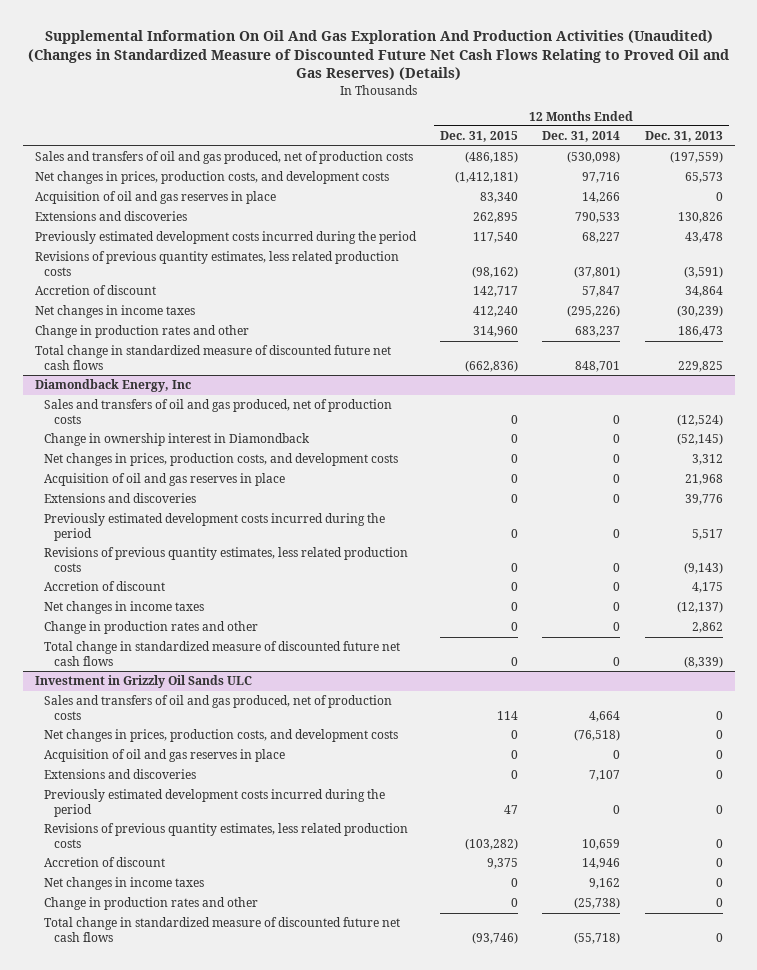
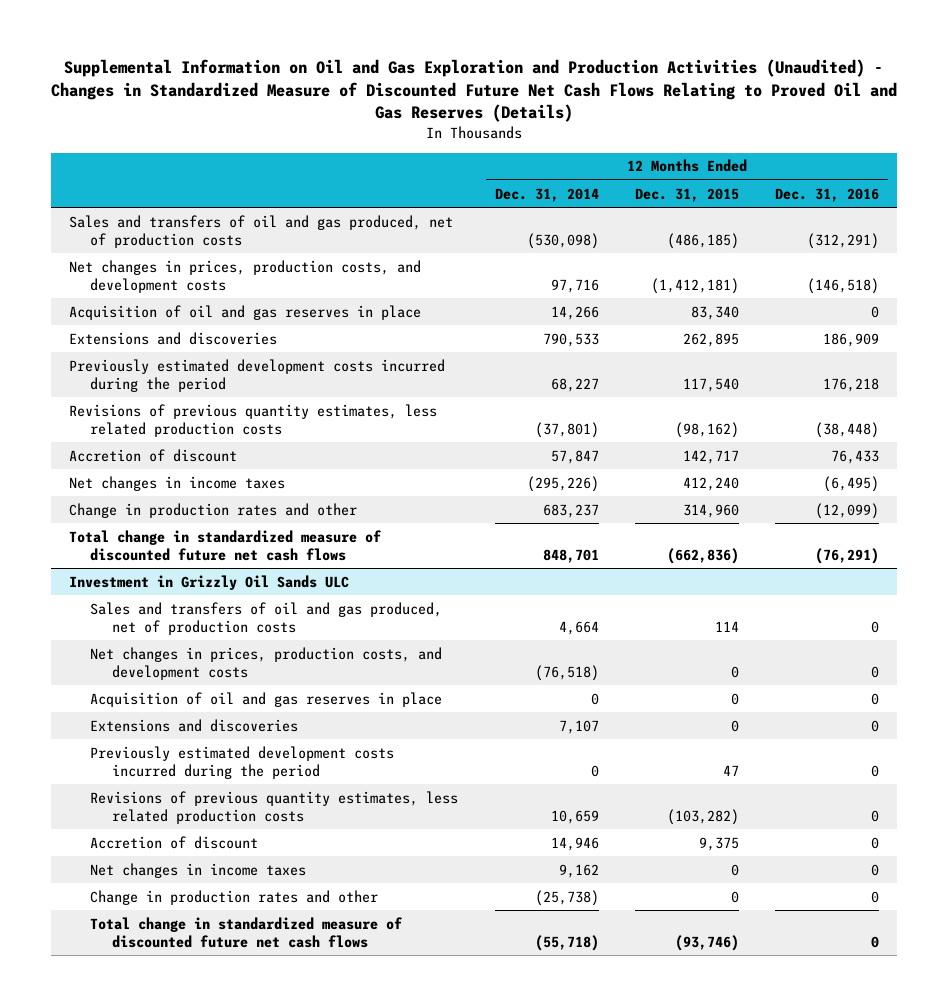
[27,30,729,81] Supplemental Information On Oil And Gas Exploration And Production Activities (Unaudited) (Changes in Standardized Measure of Discounted Future Net Cash Flows Relating to Proved Oil and Gas Reserves) (Details) -> [50,59,897,123] Supplemental Information on Oil and Gas Exploration and Production Activities (Unaudited) - Changes in Standardized Measure of Discounted Future Net Cash Flows Relating to Proved Oil and Gas Reserves (Details)
[644,131,723,143] Dec. 31, 2013 -> none
none -> [774,187,879,202] Dec. 31, 2016
[34,379,191,393] Diamondback Energy, Inc -> none
[44,399,393,424] Sales and transfers of oil and gas produced, net of production costs -> none
[44,433,311,447] Change in ownership interest in Diamondback -> none
[44,453,399,467] Net changes in prices, production costs, and development costs -> none
[44,473,286,487] Acquisition of oil and gas reserves in place -> none
[44,493,197,504] Extensions and discoveries -> none
[44,513,386,541] Previously estimated development costs incurred during the period -> none
[44,547,409,572] Revisions of previous quantity estimates, less related production costs -> none
[44,581,166,592] Accretion of discount -> none
[44,601,205,615] Net changes in income taxes -> none
[44,621,259,635] Change in production rates and other -> none
[44,641,401,666] Total change in standardized measure of discounted future net cash flows -> none

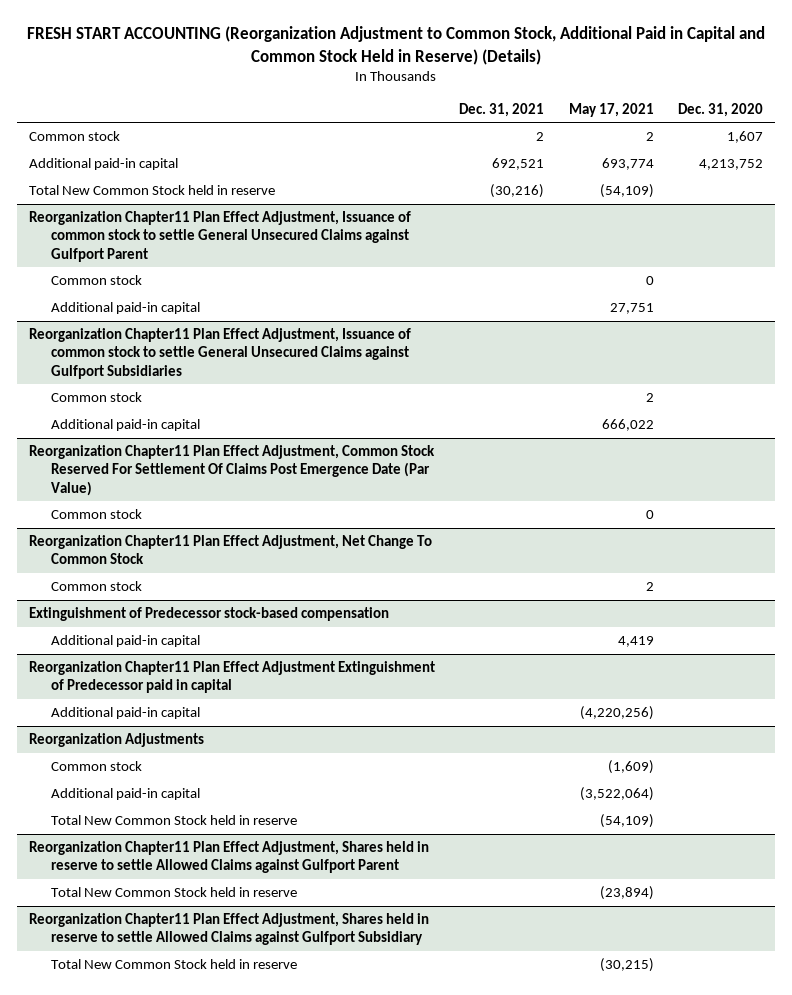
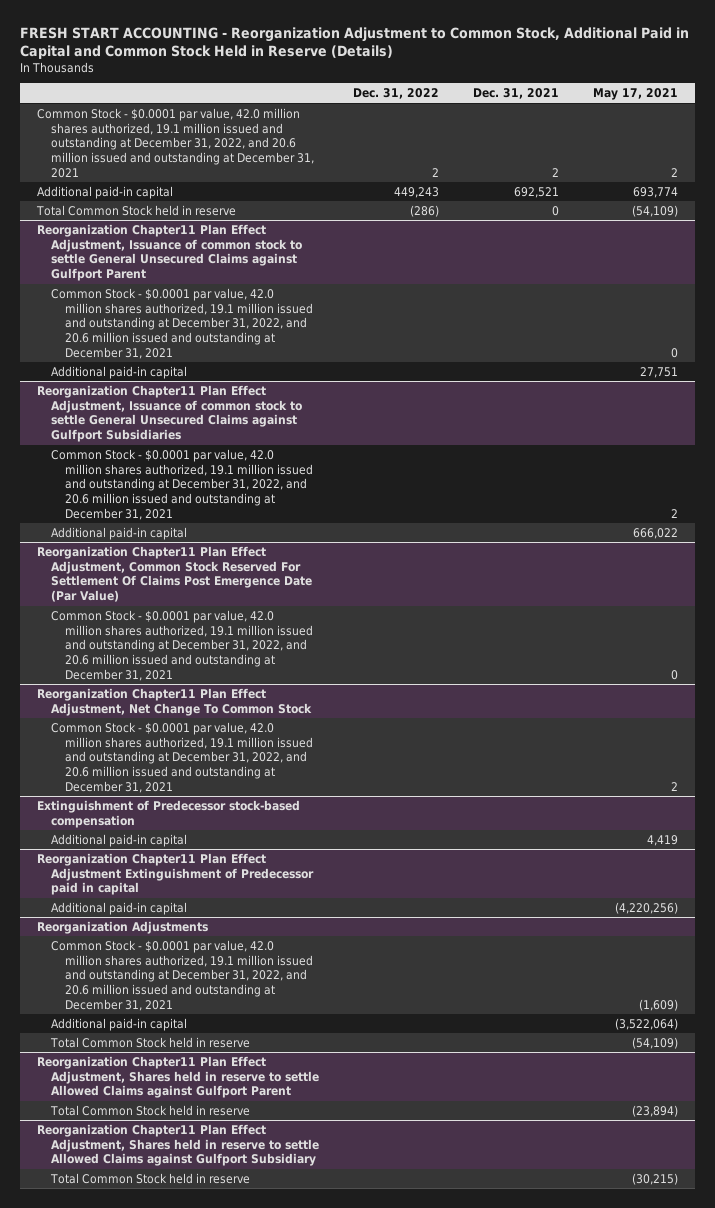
[27,26,766,65] FRESH START ACCOUNTING (Reorganization Adjustment to Common Stock, Additional Paid in Capital and Common Stock Held in Reserve) (Details) -> [19,26,689,59] FRESH START ACCOUNTING - Reorganization Adjustment to Common Stock, Additional Paid in Capital and Common Stock Held in Reserve (Details)
[678,102,764,117] Dec. 31, 2020 -> none
none -> [352,88,439,100] Dec. 31, 2022
[29,130,121,141] Common stock -> [36,107,314,178] Common Stock - $0.0001 par value, 42.0 million shares authorized, 19.1 million issued and outstanding at December 31, 2022, and 20.6 million issued and outstanding at December 31, 2021
[29,184,276,195] Total New Common Stock held in reserve -> [35,204,236,216] Total Common Stock held in reserve
[490,183,545,198] (30,216) -> [552,205,560,216] 0
[51,274,143,285] Common stock -> [50,287,314,359] Common Stock - $0.0001 par value, 42.0 million shares authorized, 19.1 million issued and outstanding at December 31, 2022, and 20.6 million issued and outstanding at December 31, 2021
[51,391,143,402] Common stock -> [50,448,314,520] Common Stock - $0.0001 par value, 42.0 million shares authorized, 19.1 million issued and outstanding at December 31, 2022, and 20.6 million issued and outstanding at December 31, 2021
[51,508,143,519] Common stock -> [50,609,314,681] Common Stock - $0.0001 par value, 42.0 million shares authorized, 19.1 million issued and outstanding at December 31, 2022, and 20.6 million issued and outstanding at December 31, 2021
[51,580,143,591] Common stock -> [50,721,314,793] Common Stock - $0.0001 par value, 42.0 million shares authorized, 19.1 million issued and outstanding at December 31, 2022, and 20.6 million issued and outstanding at December 31, 2021
[51,760,143,771] Common stock -> [50,939,314,1011] Common Stock - $0.0001 par value, 42.0 million shares authorized, 19.1 million issued and outstanding at December 31, 2022, and 20.6 million issued and outstanding at December 31, 2021
[51,814,298,825] Total New Common Stock held in reserve -> [49,1036,250,1048] Total Common Stock held in reserve
[51,886,298,897] Total New Common Stock held in reserve -> [49,1104,250,1116] Total Common Stock held in reserve
[51,958,298,969] Total New Common Stock held in reserve -> [49,1172,250,1184] Total Common Stock held in reserve

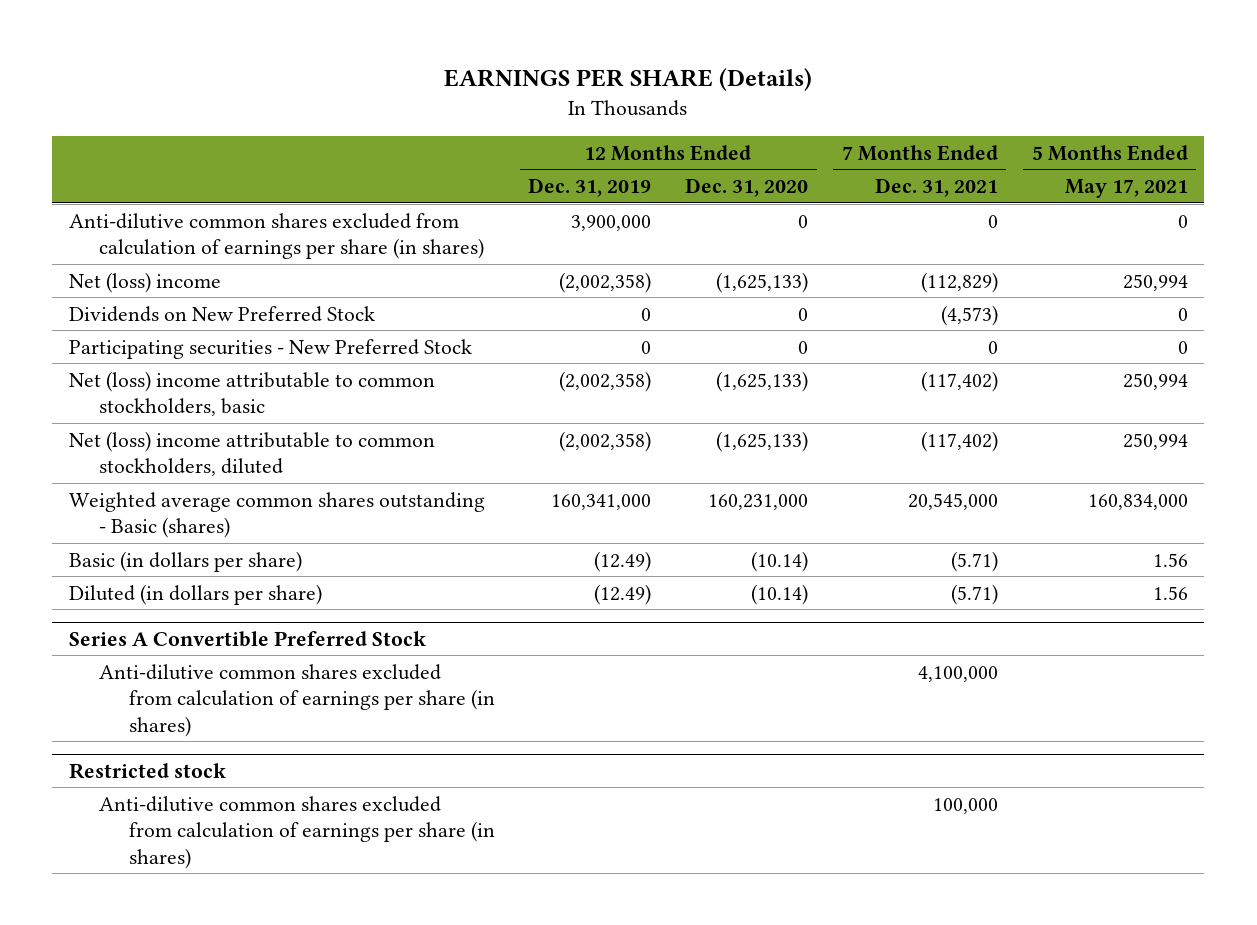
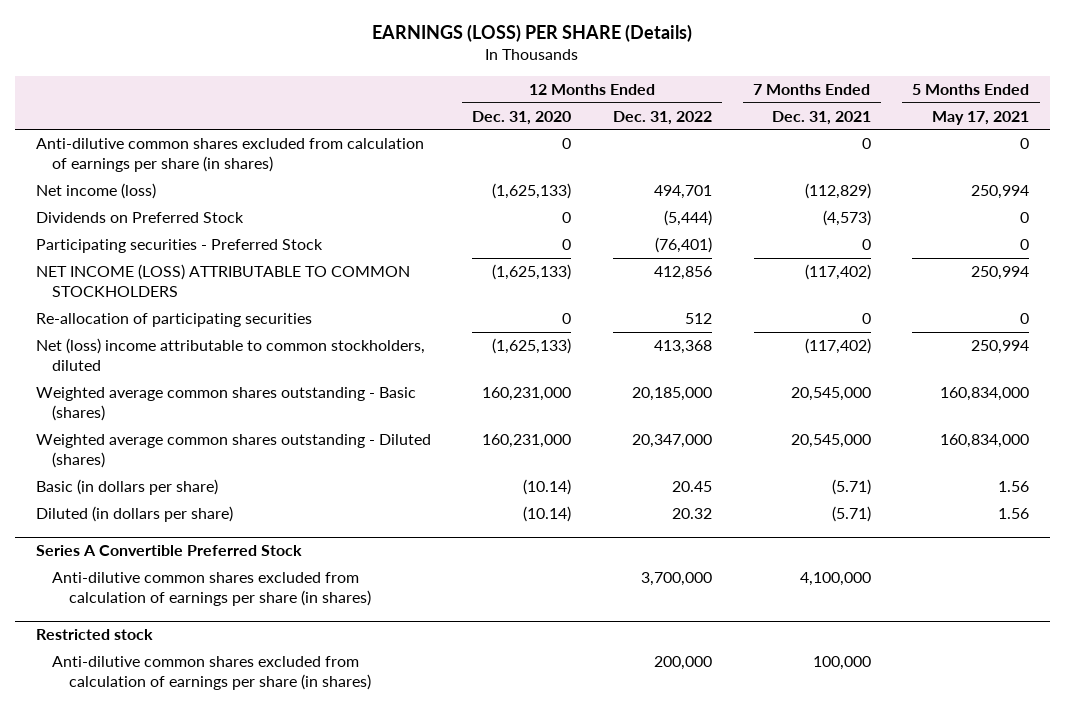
[444,67,813,91] EARNINGS PER SHARE (Details) -> [372,24,693,43] EARNINGS (LOSS) PER SHARE (Details)
[528,178,652,198] Dec. 31, 2019 -> none
none -> [612,110,712,125] Dec. 31, 2022
[69,271,222,293] Net (loss) income -> [35,182,156,199] Net income (loss)
[69,305,376,322] Dividends on New Preferred Stock -> [35,211,244,223] Dividends on Preferred Stock
[69,338,473,359] Participating securities - New Preferred Stock -> [35,238,323,253] Participating securities - Preferred Stock
[69,370,436,417] Net (loss) income attributable to common stockholders, basic -> [35,263,410,298] NET INCOME (LOSS) ATTRIBUTABLE TO COMMON STOCKHOLDERS
none -> [35,312,312,327] Re-allocation of participating securities
none -> [35,433,431,469] Weighted average common shares outstanding - Diluted (shares)

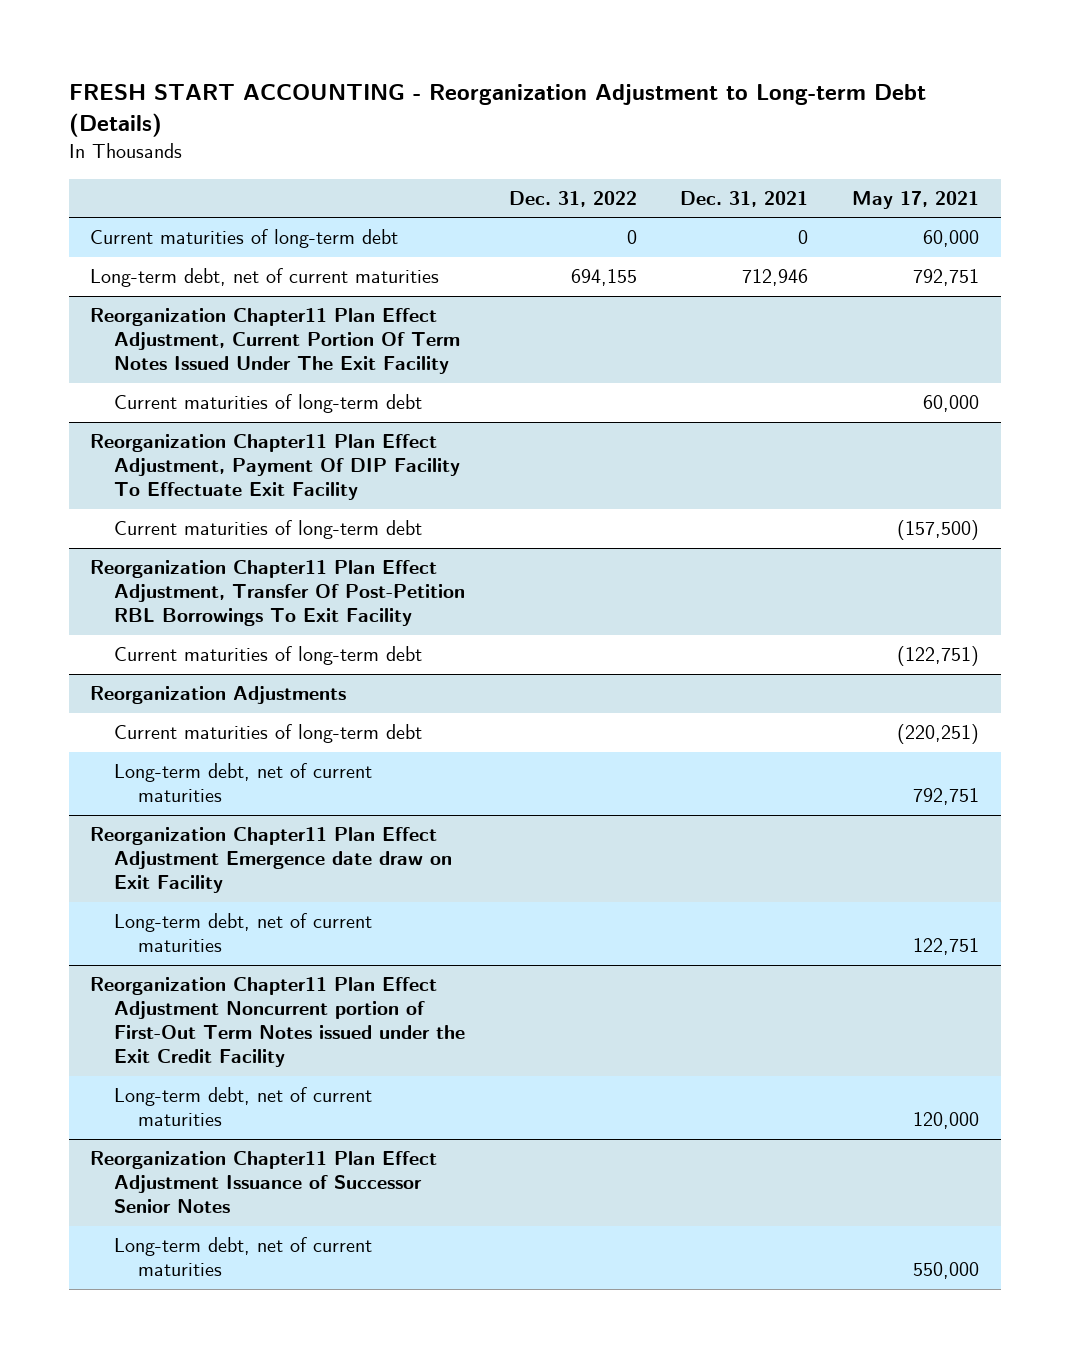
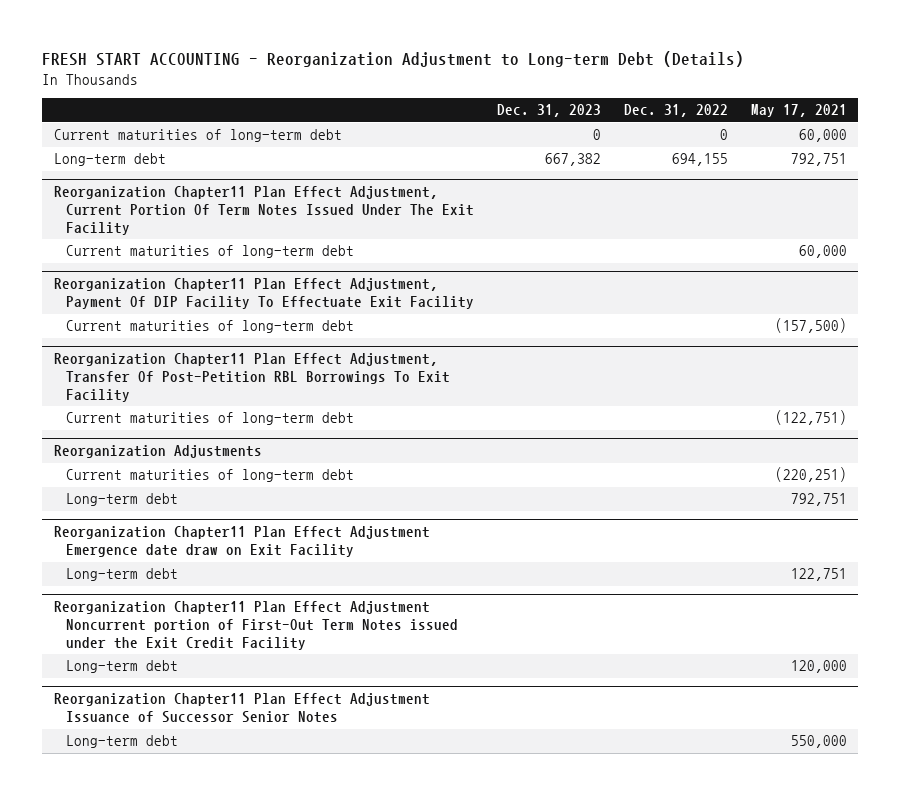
[680,191,809,208] Dec. 31, 2021 -> none
none -> [497,104,602,118] Dec. 31, 2023
[90,268,440,288] Long-term debt, net of current maturities -> [53,153,166,167] Long-term debt
[114,763,373,803] Long-term debt, net of current maturities -> [66,493,179,507] Long-term debt
[114,913,373,953] Long-term debt, net of current maturities -> [66,568,179,582] Long-term debt
[114,1087,373,1127] Long-term debt, net of current maturities -> [66,660,179,674] Long-term debt
[114,1237,373,1277] Long-term debt, net of current maturities -> [66,735,179,749] Long-term debt

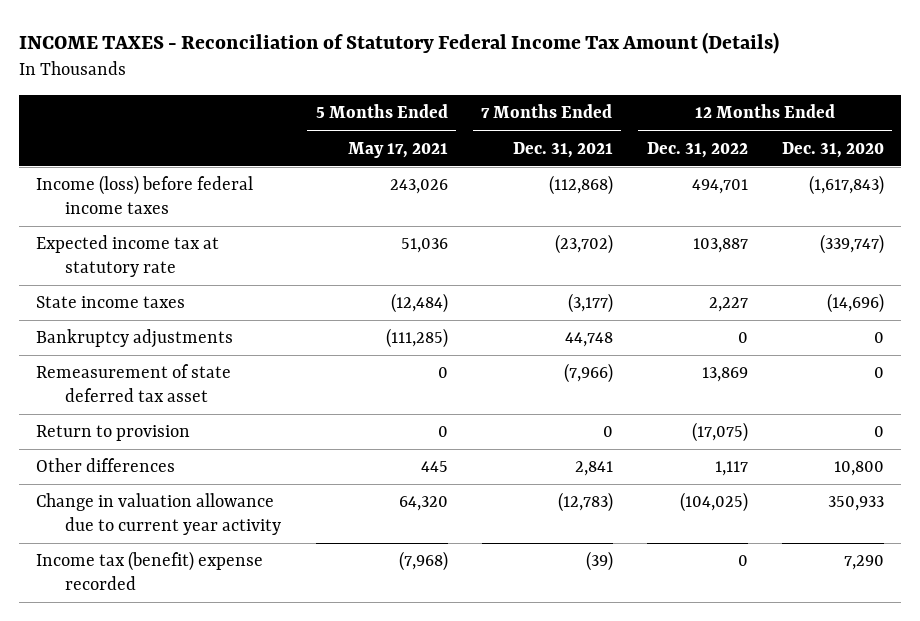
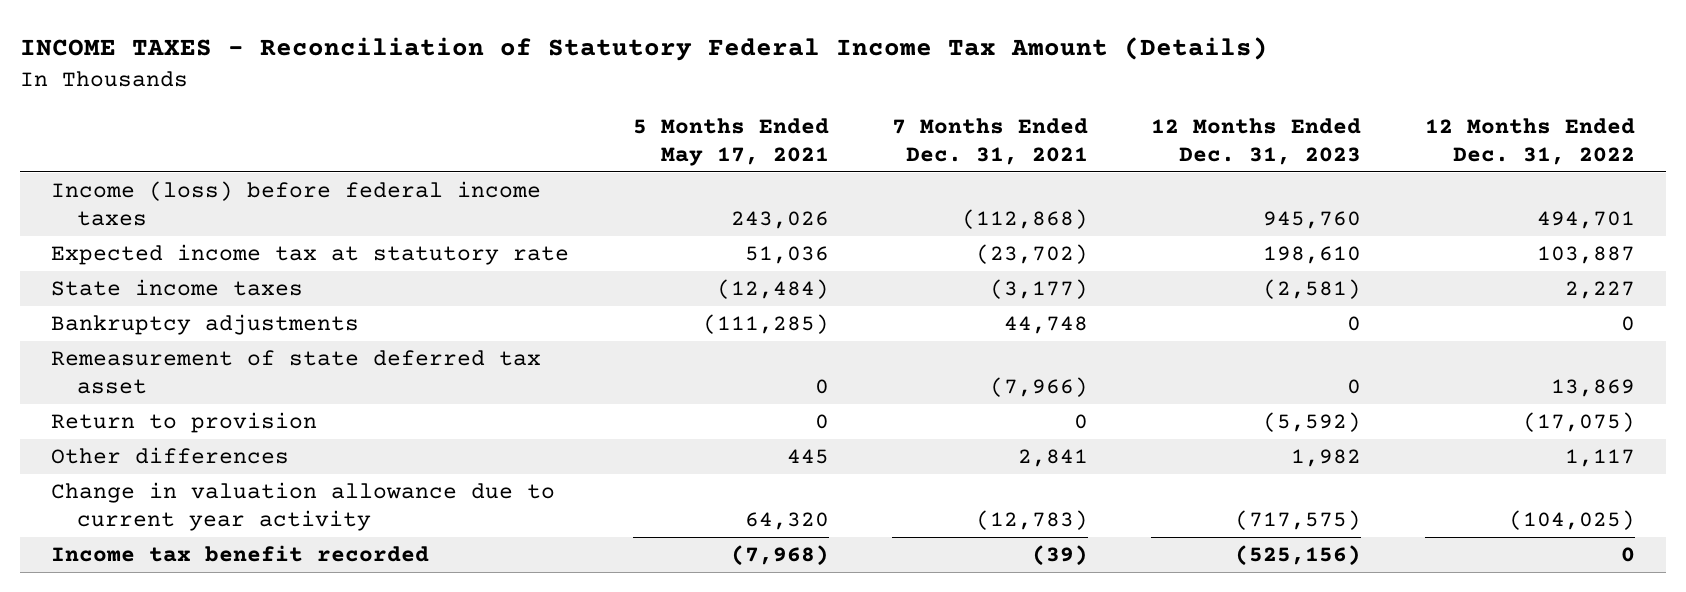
[781,141,884,158] Dec. 31, 2020 -> none
none -> [1151,117,1362,165] 12 Months Ended Dec. 31, 2023
[36,551,264,590] Income tax (benefit) expense recorded -> [51,544,430,562] Income tax benefit recorded

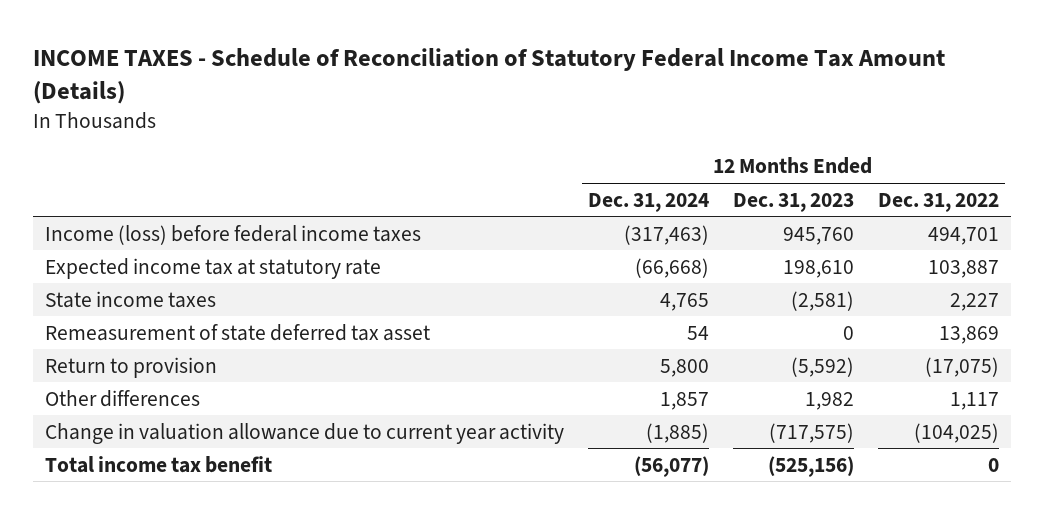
[19,37,1268,62] INCOME TAXES - Reconciliation of Statutory Federal Income Tax Amount (Details) -> [32,47,945,105] INCOME TAXES - Schedule of Reconciliation of Statutory Federal Income Tax Amount (Details)
[632,117,829,166] 5 Months Ended May 17, 2021 -> none
[892,117,1089,165] 7 Months Ended Dec. 31, 2021 -> none
none -> [587,192,709,212] Dec. 31, 2024
[51,313,360,335] Bankruptcy adjustments -> none
[51,544,430,562] Income tax benefit recorded -> [44,455,272,473] Total income tax benefit

